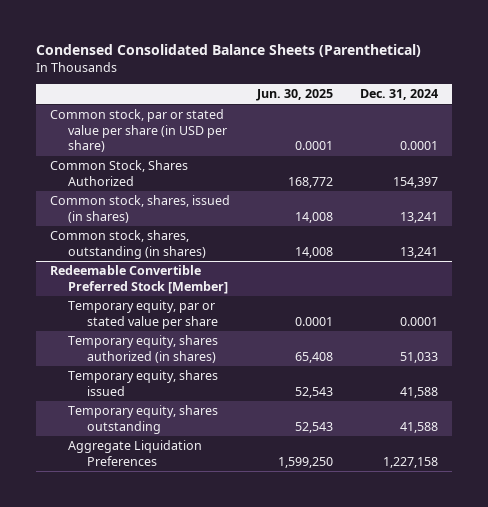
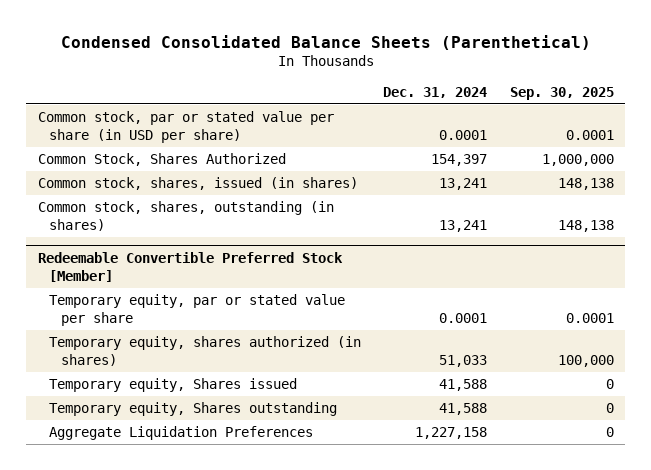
[255,89,333,102] Jun. 30, 2025 -> none
none -> [509,86,614,100] Sep. 30, 2025
[68,370,219,396] Temporary equity, shares issued -> [49,377,298,392] Temporary equity, Shares issued
[68,405,219,434] Temporary equity, shares outstanding -> [49,401,338,416] Temporary equity, Shares outstanding

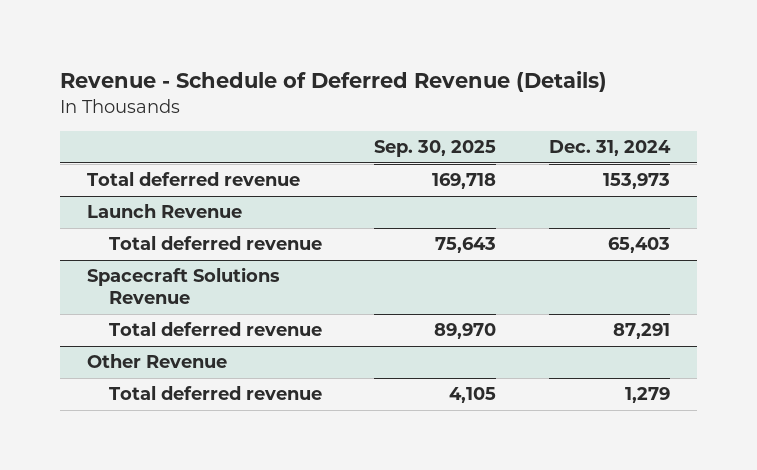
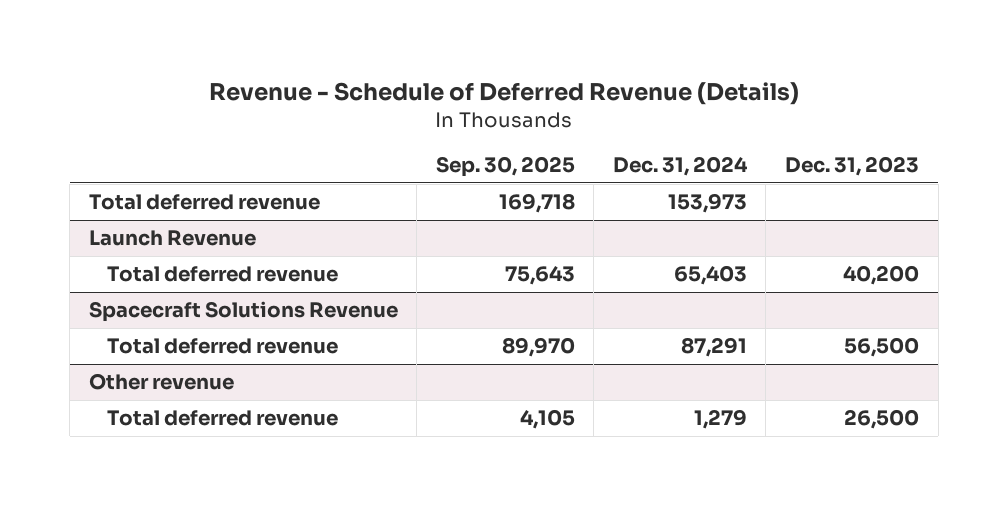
none -> [784,156,919,177] Dec. 31, 2023
[86,354,227,369] Other Revenue -> [88,373,234,391] Other revenue

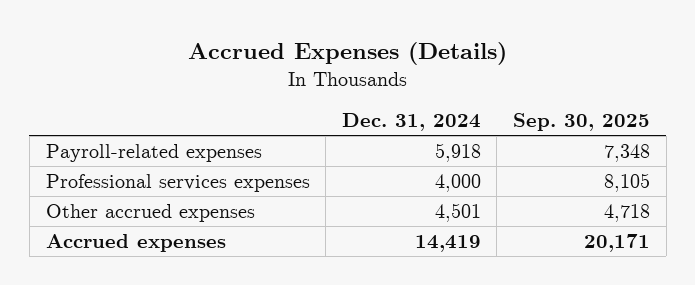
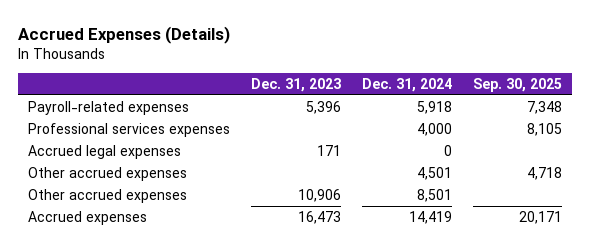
none -> [251,78,342,93] Dec. 31, 2023
none -> [28,144,182,159] Accrued legal expenses
none -> [28,188,188,203] Other accrued expenses

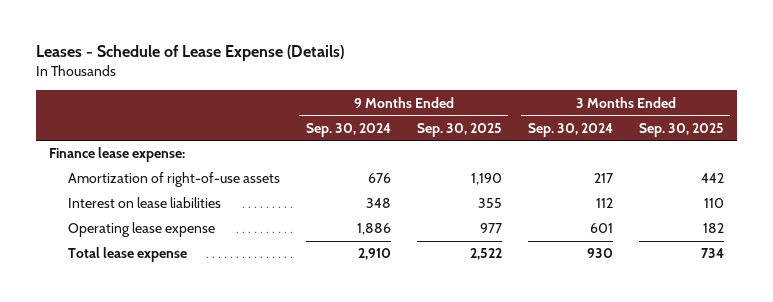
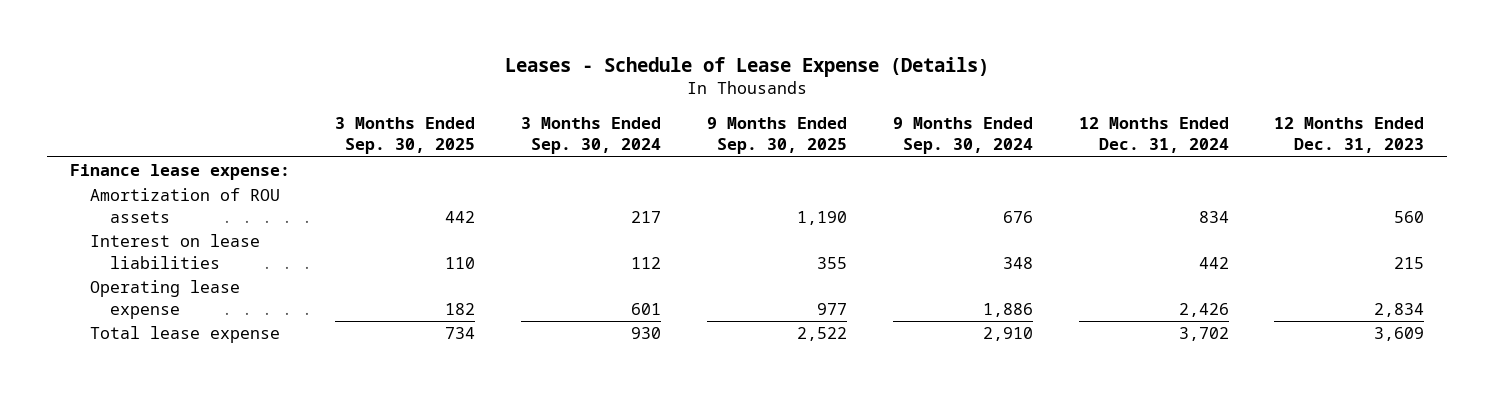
none -> [1078,116,1229,153] 12 Months Ended Dec. 31, 2024
none -> [1274,116,1425,153] 12 Months Ended Dec. 31, 2023
[67,172,280,188] Amortization of right-of-use assets -> [89,188,280,223] Amortization of ROU assets

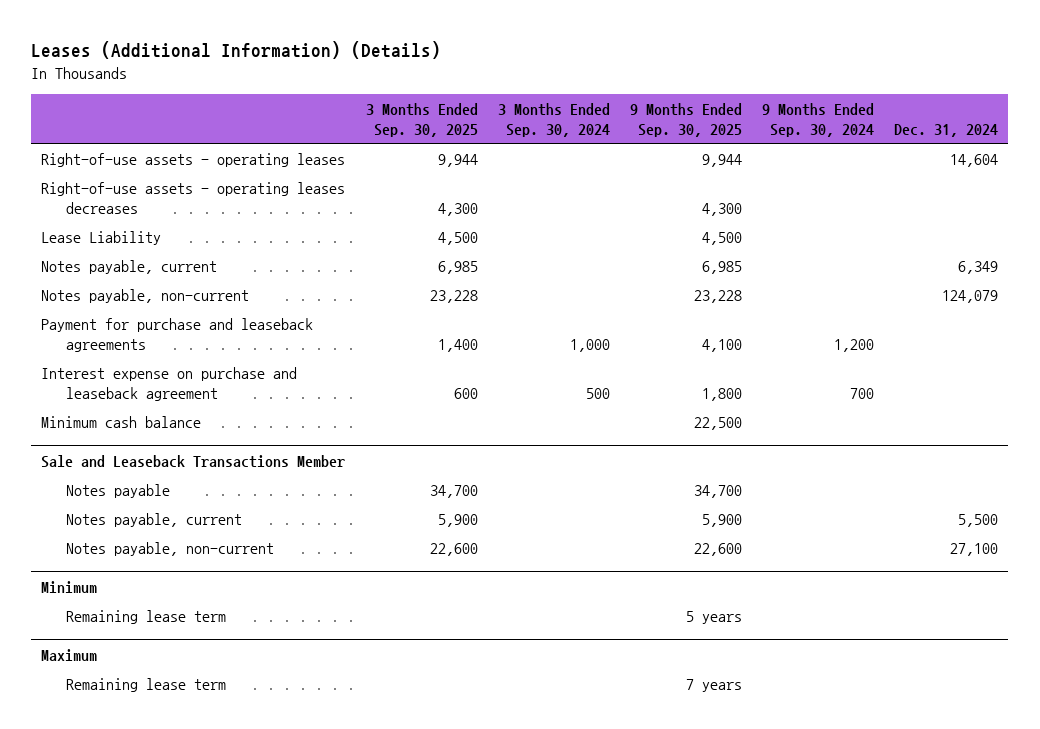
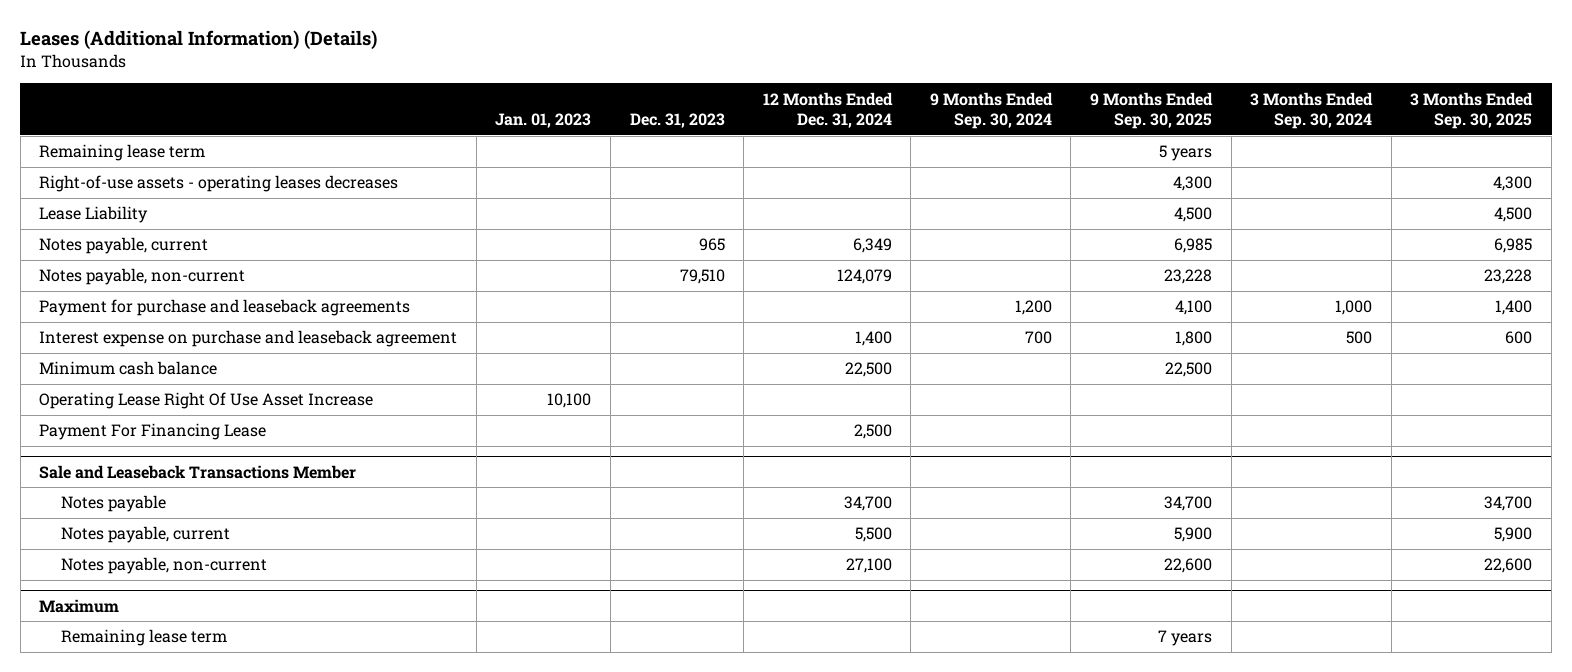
[894,123,999,137] Dec. 31, 2024 -> none
none -> [495,113,592,129] Jan. 01, 2023
none -> [629,113,725,129] Dec. 31, 2023
none -> [762,91,893,129] 12 Months Ended Dec. 31, 2024
[41,152,346,167] Right-of-use assets - operating leases -> none
none -> [39,144,206,162] Remaining lease term
none -> [39,392,374,410] Operating Lease Right Of Use Asset Increase
none -> [39,423,267,441] Payment For Financing Lease
[41,580,98,593] Minimum -> none
[65,609,226,624] Remaining lease term -> none

